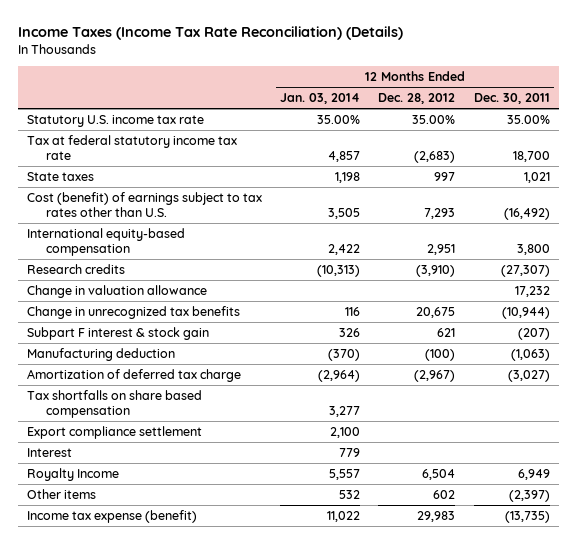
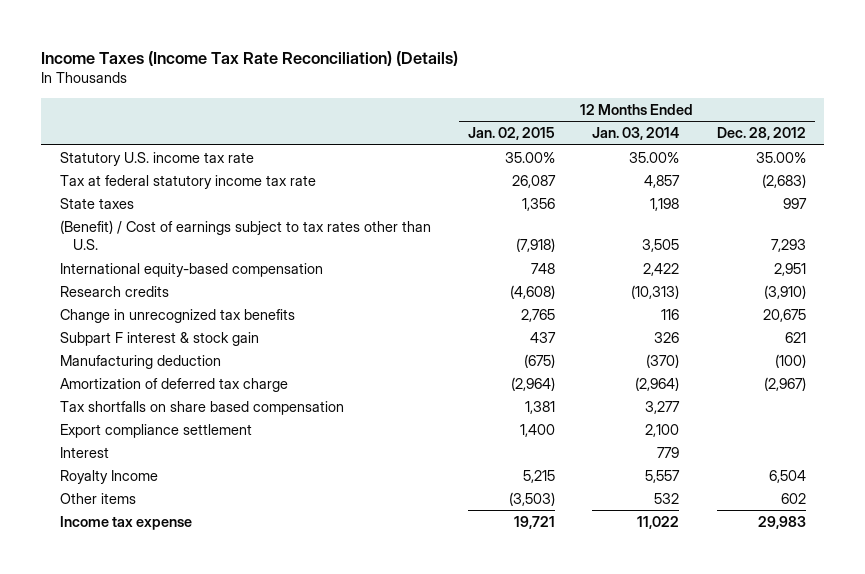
[473,93,550,105] Dec. 30, 2011 -> none
none -> [468,127,556,141] Jan. 02, 2015
[26,191,262,218] Cost (benefit) of earnings subject to tax rates other than U.S. -> [59,219,431,251] (Benefit) / Cost of earnings subject to tax rates other than U.S.
[26,284,207,298] Change in valuation allowance -> none
[26,509,197,523] Income tax expense (benefit) -> [59,515,192,530] Income tax expense

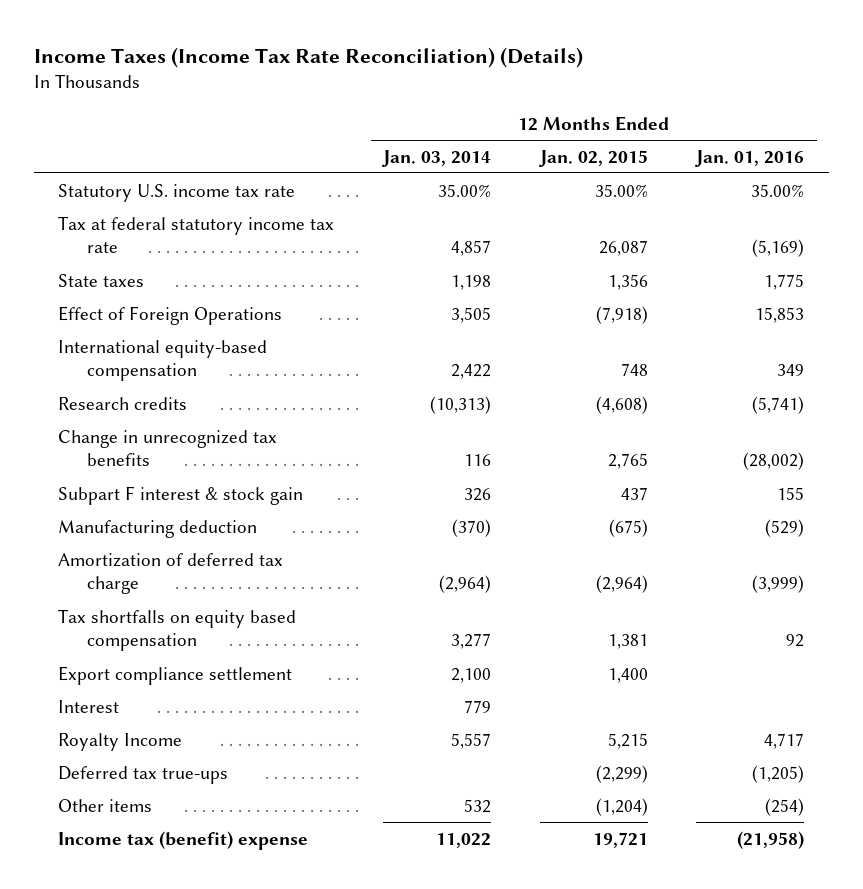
[716,127,806,141] Dec. 28, 2012 -> none
none -> [695,149,805,167] Jan. 01, 2016
[59,219,431,251] (Benefit) / Cost of earnings subject to tax rates other than U.S. -> [58,305,283,325] Effect of Foreign Operations
[59,400,344,415] Tax shortfalls on share based compensation -> [58,608,297,652] Tax shortfalls on equity based compensation
none -> [58,765,229,784] Deferred tax true-ups
[509,491,556,506] (3,503) -> [595,797,648,816] (1,204)
[59,515,192,530] Income tax expense -> [58,830,309,850] Income tax (benefit) expense

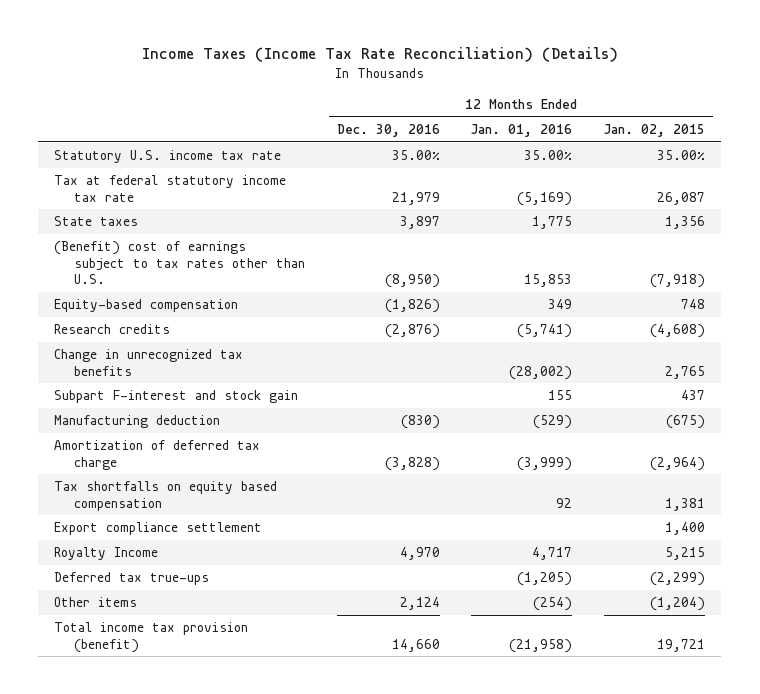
[382,149,492,167] Jan. 03, 2014 -> none
none -> [336,123,440,137] Dec. 30, 2016
[58,305,283,325] Effect of Foreign Operations -> [54,241,305,284] (Benefit) cost of earnings subject to tax rates other than U.S.
[58,339,268,382] International equity-based compensation -> [54,299,239,313] Equity-based compensation
[58,485,304,505] Subpart F interest & stock gain -> [54,390,299,404] Subpart F-interest and stock gain
[58,699,120,713] Interest -> none
[58,830,309,850] Income tax (benefit) expense -> [54,622,249,653] Total income tax provision (benefit)

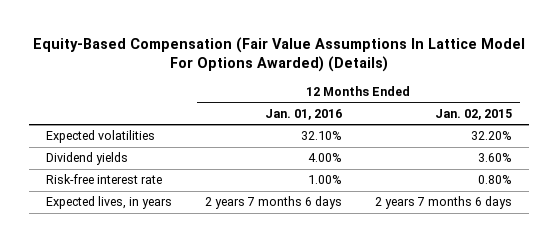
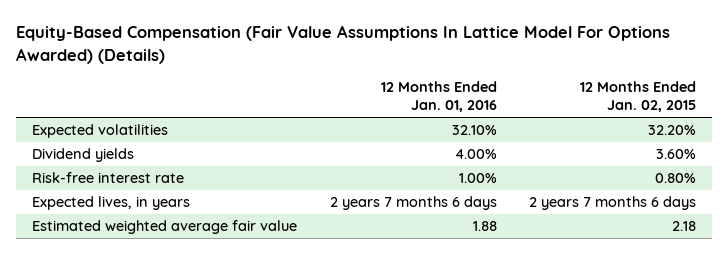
none -> [32,220,298,235] Estimated weighted average fair value

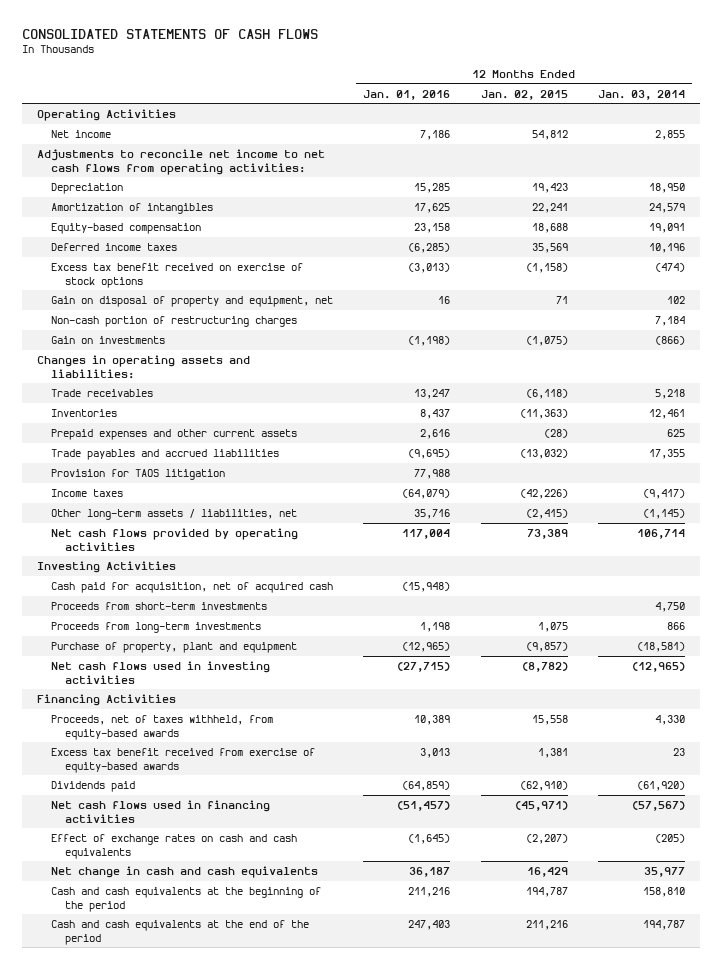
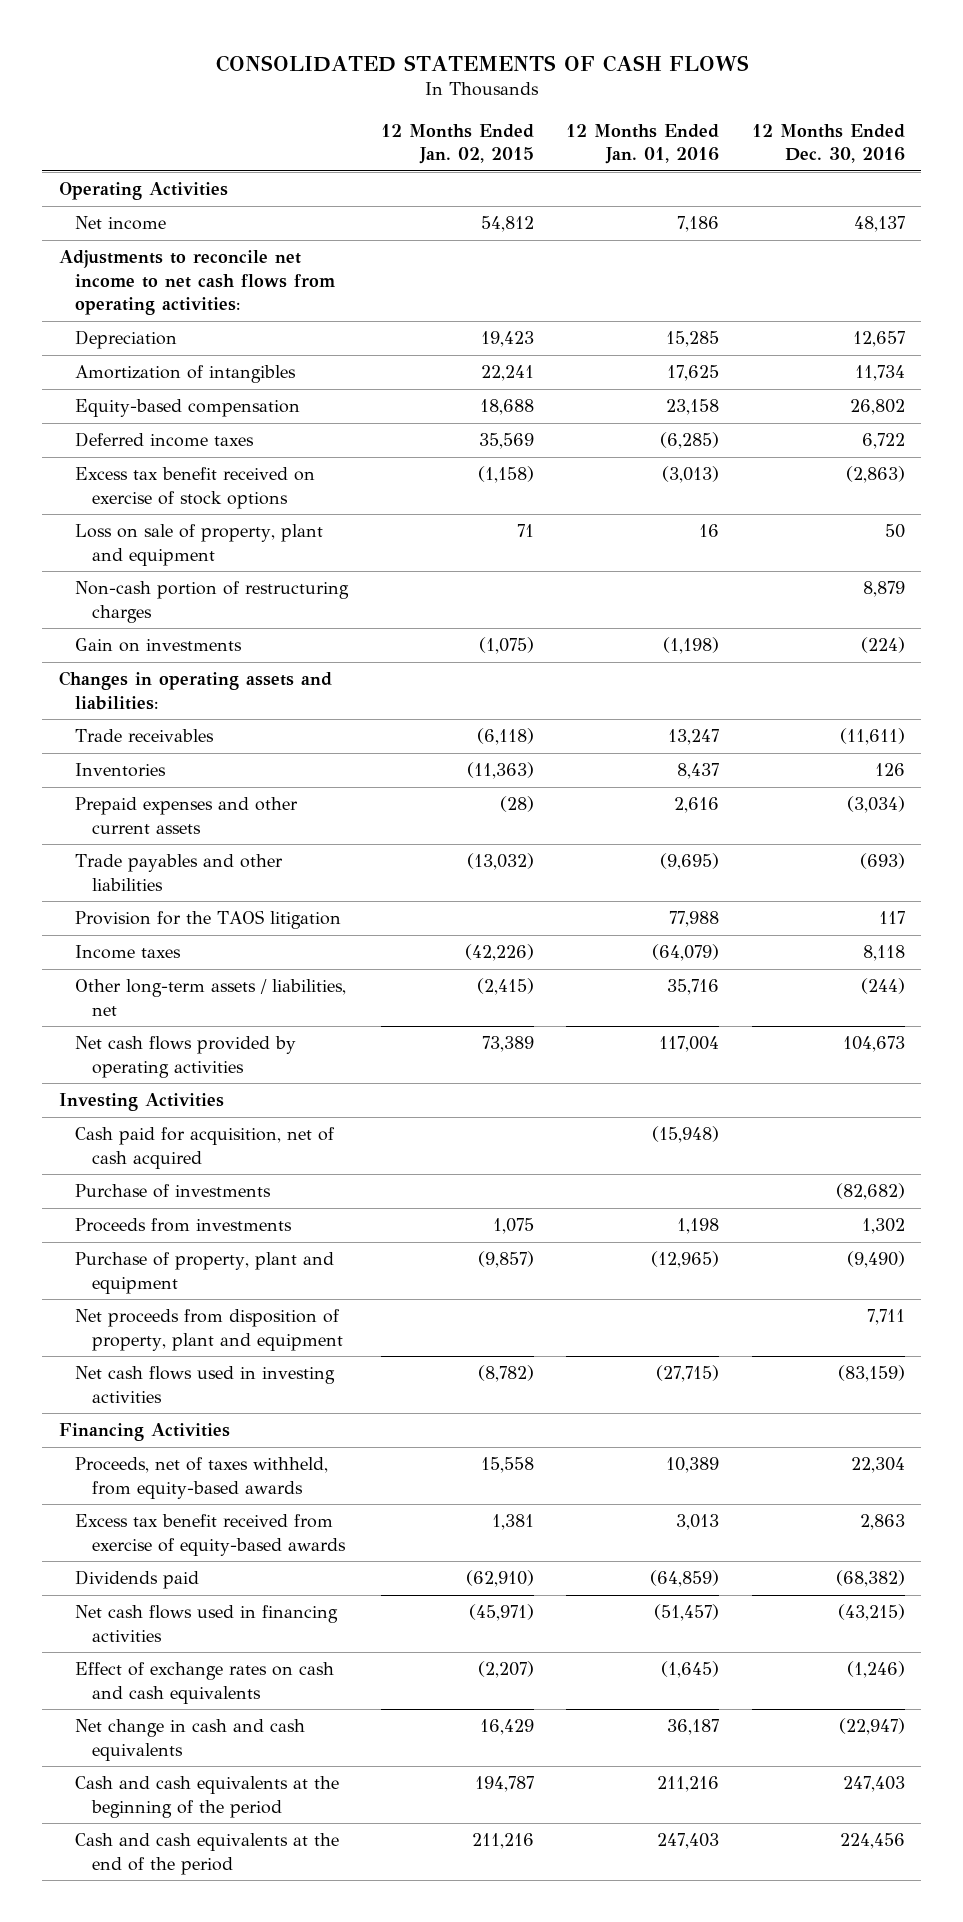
[597,89,685,100] Jan. 03, 2014 -> none
none -> [751,123,905,164] 12 Months Ended Dec. 30, 2016
[51,295,334,307] Gain on disposal of property and equipment, net -> [75,524,324,566] Loss on sale of property, plant and equipment
[51,448,280,460] Trade payables and accrued liabilities -> [75,854,284,891] Trade payables and other liabilities
[51,468,226,480] Provision for TAOS litigation -> [75,910,342,930] Provision for the TAOS litigation
[51,601,268,610] Proceeds from short-term investments -> none
[51,581,334,593] Cash paid for acquisition, net of acquired cash -> [75,1127,336,1169] Cash paid for acquisition, net of cash acquired
none -> [75,1184,272,1199] Purchase of investments
[51,621,262,633] Proceeds from long-term investments -> [75,1218,293,1233] Proceeds from investments
none -> [75,1309,343,1351] Net proceeds from disposition of property, plant and equipment

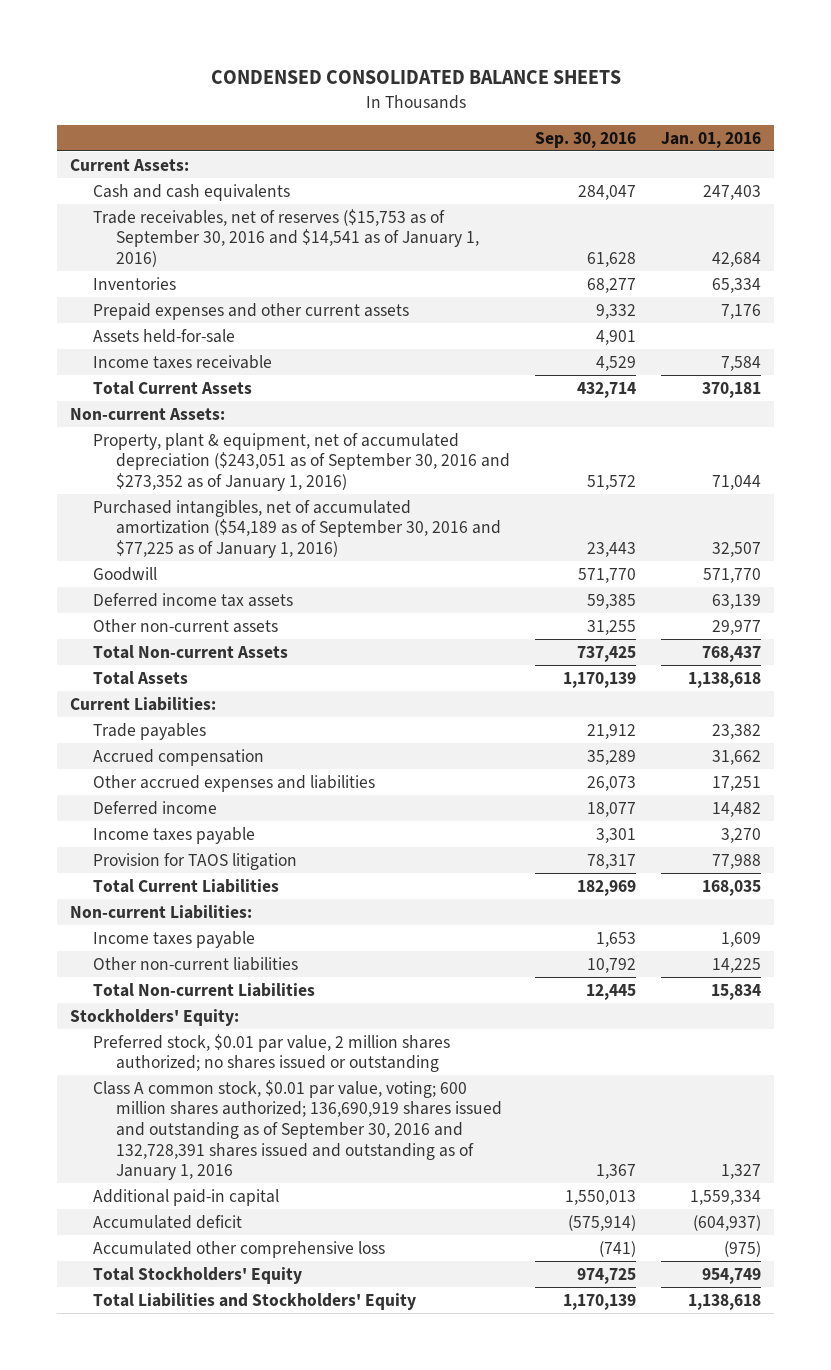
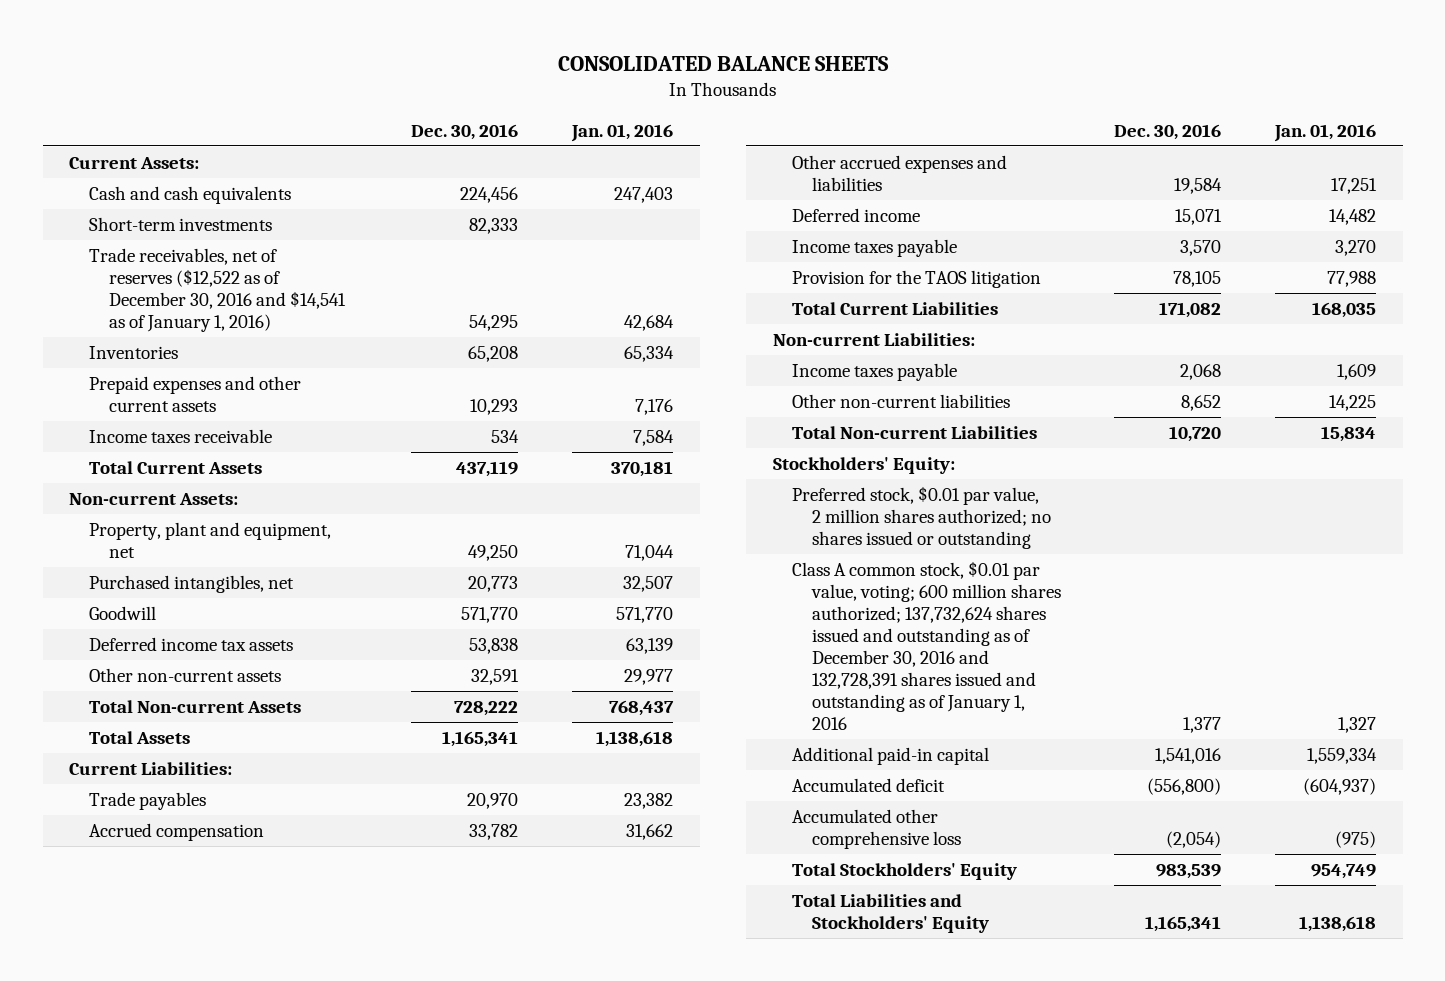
[210,70,621,85] CONDENSED CONSOLIDATED BALANCE SHEETS -> [557,56,889,72] CONSOLIDATED BALANCE SHEETS
[535,131,637,148] Sep. 30, 2016 -> none
none -> [411,123,519,140] Dec. 30, 2016
none -> [89,216,273,231] Short-term investments
[92,208,479,267] Trade receivables, net of reserves ($15,753 as of September 30, 2016 and $14,541 as of January 1, 2016) -> [89,247,346,332] Trade receivables, net of reserves ($12,522 as of December 30, 2016 and $14,541 as of January 1, 2016)
[92,328,235,343] Assets held-for-sale -> none
[92,432,510,491] Property, plant & equipment, net of accumulated depreciation ($243,051 as of September 30, 2016 and $273,352 as of January 1, 2016) -> [89,521,332,558] Property, plant and equipment, net
[92,499,501,558] Purchased intangibles, net of accumulated amortization ($54,189 as of September 30, 2016 and $77,225 as of January 1, 2016) -> [89,574,295,593] Purchased intangibles, net
[92,852,297,870] Provision for TAOS litigation -> [792,269,1042,288] Provision for the TAOS litigation
[92,1079,502,1181] Class A common stock, $0.01 par value, voting; 600 million shares authorized; 136,690,919 shares issued and outstanding as of September 30, 2016 and 132,728,391 shares issued and outstanding as of January 1, 2016 -> [792,560,1061,731] Class A common stock, $0.01 par value, voting; 600 million shares authorized; 137,732,624 shares issued and outstanding as of December 30, 2016 and 132,728,391 shares issued and outstanding as of January 1, 2016

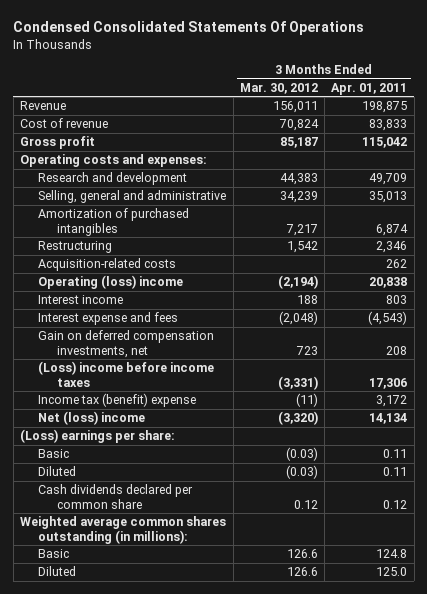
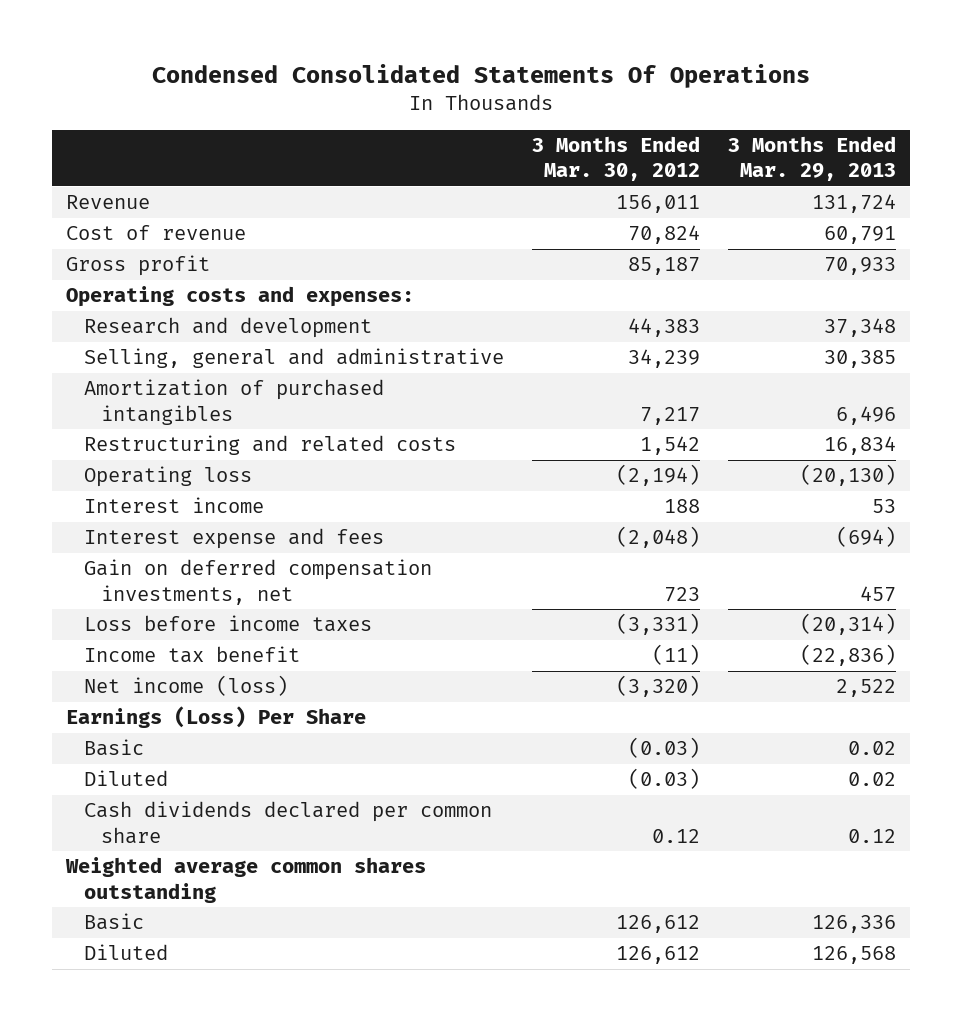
[331,82,408,95] Apr. 01, 2011 -> none
none -> [727,136,896,182] 3 Months Ended Mar. 29, 2013
[38,258,177,272] Acquisition-related costs -> none
[38,241,113,254] Restructuring -> [83,435,456,456] Restructuring and related costs
[38,275,184,290] Operating (loss) income -> [83,466,252,488] Operating loss
[38,361,215,387] (Loss) income before income taxes -> [83,615,372,633] Loss before income taxes
[38,393,197,408] Income tax (benefit) expense -> [83,646,300,664] Income tax benefit
[38,411,146,426] Net (loss) income -> [83,675,288,697] Net income (loss)
[19,429,175,444] (Loss) earnings per share: -> [66,706,367,729] Earnings (Loss) Per Share
[19,516,226,544] Weighted average common shares outstanding (in millions): -> [65,857,427,903] Weighted average common shares outstanding
[286,549,318,559] 126.6 -> [615,915,700,934] 126,612
[286,567,318,577] 126.6 -> [615,946,700,965] 126,612

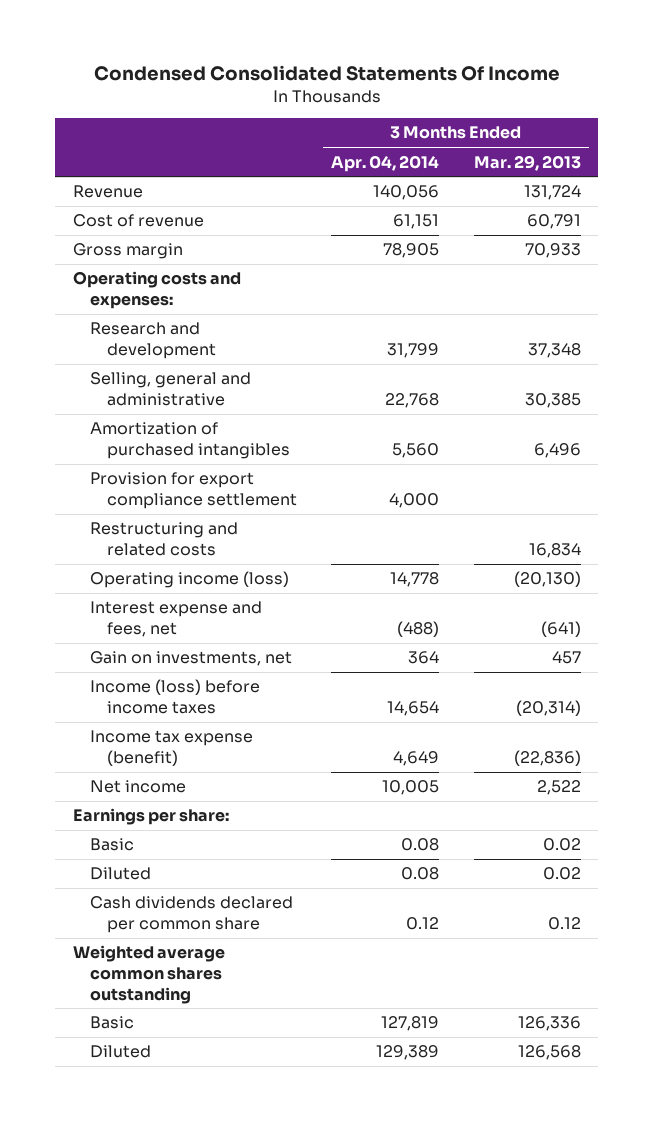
[152,64,811,89] Condensed Consolidated Statements Of Operations -> [93,65,560,82] Condensed Consolidated Statements Of Income
[531,136,700,182] 3 Months Ended Mar. 30, 2012 -> none
none -> [331,154,440,172] Apr. 04, 2014
[66,255,211,277] Gross profit -> [72,243,183,260] Gross margin
none -> [89,472,297,510] Provision for export compliance settlement
[83,497,264,514] Interest income -> none
[83,466,252,488] Operating loss -> [89,571,289,589] Operating income (loss)
[83,528,384,550] Interest expense and fees -> [89,601,262,638] Interest expense and fees, net
[835,526,896,548] (694) -> [540,621,581,638] (641)
[83,559,432,605] Gain on deferred compensation investments, net -> [89,651,292,667] Gain on investments, net
[83,615,372,633] Loss before income taxes -> [89,679,260,715] Income (loss) before income taxes
[83,646,300,664] Income tax benefit -> [89,730,253,767] Income tax expense (benefit)
[83,675,288,697] Net income (loss) -> [89,780,186,794] Net income
[66,706,367,729] Earnings (Loss) Per Share -> [72,808,229,826] Earnings per share:

